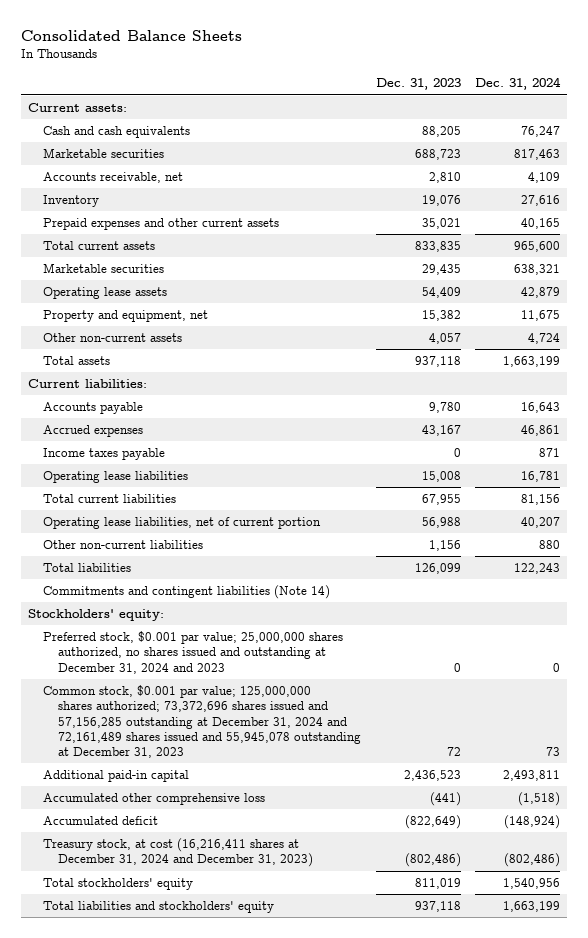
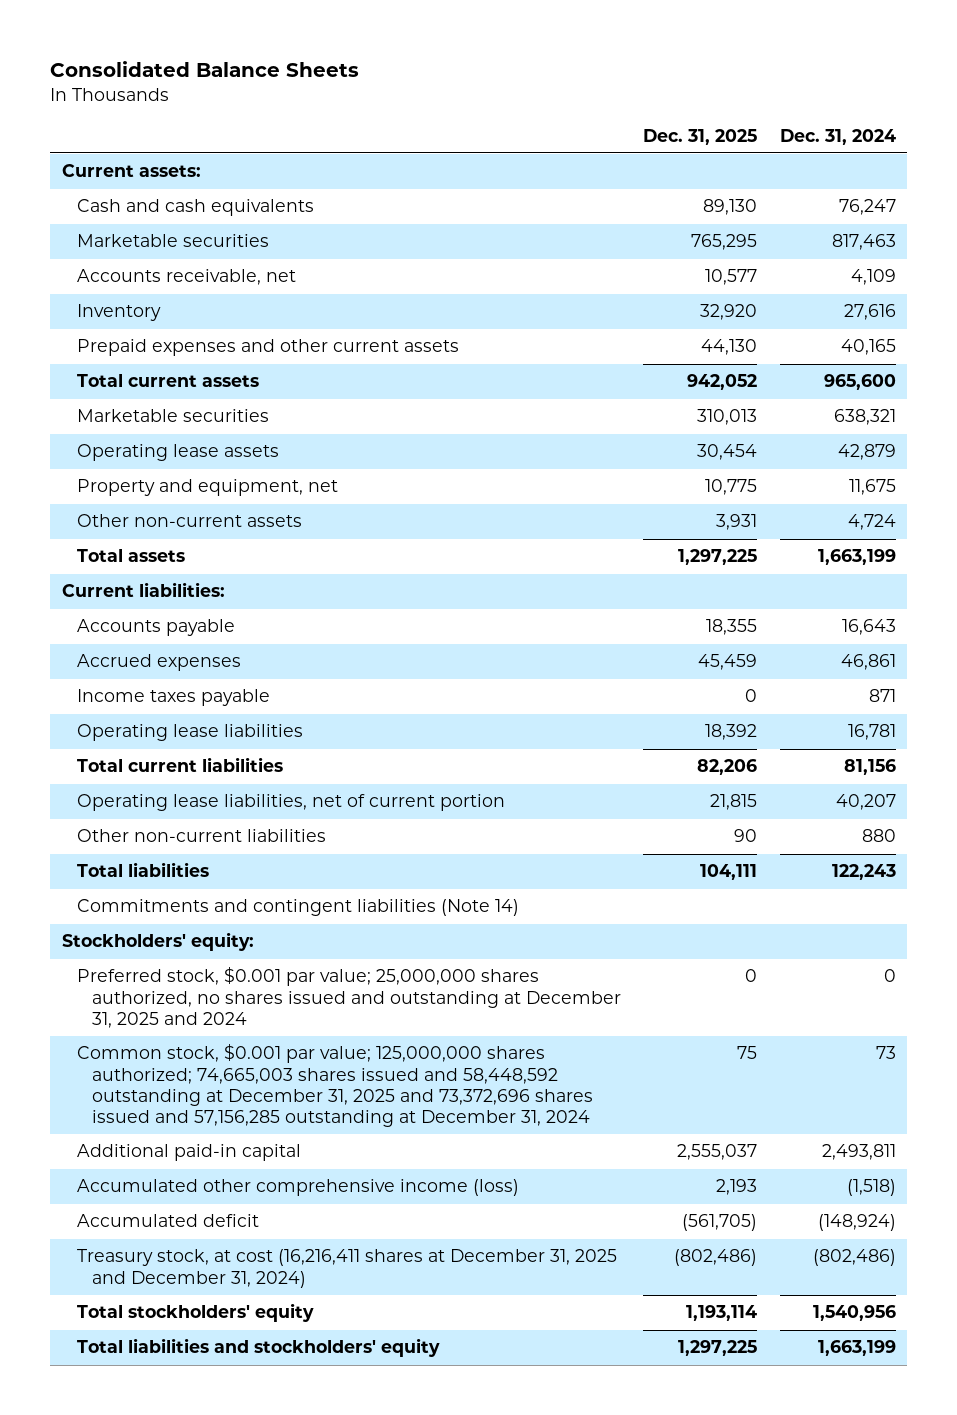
[375,78,461,91] Dec. 31, 2023 -> none
none -> [643,128,758,145] Dec. 31, 2025
[43,631,344,674] Preferred stock, $0.001 par value; 25,000,000 shares authorized, no shares issued and outstanding at December 31, 2024 and 2023 -> [76,967,621,1028] Preferred stock, $0.001 par value; 25,000,000 shares authorized, no shares issued and outstanding at December 31, 2025 and 2024
[43,685,362,759] Common stock, $0.001 par value; 125,000,000 shares authorized; 73,372,696 shares issued and 57,156,285 outstanding at December 31, 2024 and 72,161,489 shares issued and 55,945,078 outstanding at December 31, 2023 -> [76,1044,593,1127] Common stock, $0.001 par value; 125,000,000 shares authorized; 74,665,003 shares issued and 58,448,592 outstanding at December 31, 2025 and 73,372,696 shares issued and 57,156,285 outstanding at December 31, 2024
[43,793,266,806] Accumulated other comprehensive loss -> [76,1179,519,1197] Accumulated other comprehensive income (loss)
[43,838,314,868] Treasury stock, at cost (16,216,411 shares at December 31, 2024 and December 31, 2023) -> [76,1249,617,1288] Treasury stock, at cost (16,216,411 shares at December 31, 2025 and December 31, 2024)

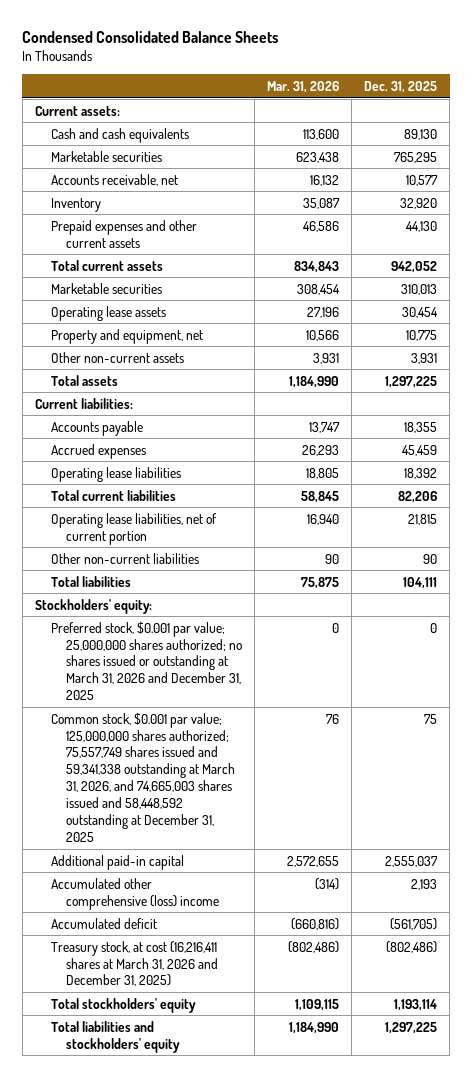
[50,61,360,78] Consolidated Balance Sheets -> [22,31,279,44] Condensed Consolidated Balance Sheets
[779,128,896,145] Dec. 31, 2024 -> none
none -> [267,81,340,94] Mar. 31, 2026
[76,689,270,707] Income taxes payable -> none
[76,899,519,917] Commitments and contingent liabilities (Note 14) -> none
[76,967,621,1028] Preferred stock, $0.001 par value; 25,000,000 shares authorized, no shares issued and outstanding at December 31, 2025 and 2024 -> [50,621,243,701] Preferred stock, $0.001 par value; 25,000,000 shares authorized; no shares issued or outstanding at March 31, 2026 and December 31, 2025
[76,1044,593,1127] Common stock, $0.001 par value; 125,000,000 shares authorized; 74,665,003 shares issued and 58,448,592 outstanding at December 31, 2025 and 73,372,696 shares issued and 57,156,285 outstanding at December 31, 2024 -> [50,712,236,843] Common stock, $0.001 par value; 125,000,000 shares authorized; 75,557,749 shares issued and 59,341,338 outstanding at March 31, 2026, and 74,665,003 shares issued and 58,448,592 outstanding at December 31, 2025
[76,1179,519,1197] Accumulated other comprehensive income (loss) -> [50,877,220,910] Accumulated other comprehensive (loss) income
[76,1249,617,1288] Treasury stock, at cost (16,216,411 shares at December 31, 2025 and December 31, 2024) -> [50,940,219,987] Treasury stock, at cost (16,216,411 shares at March 31, 2026 and December 31, 2025)

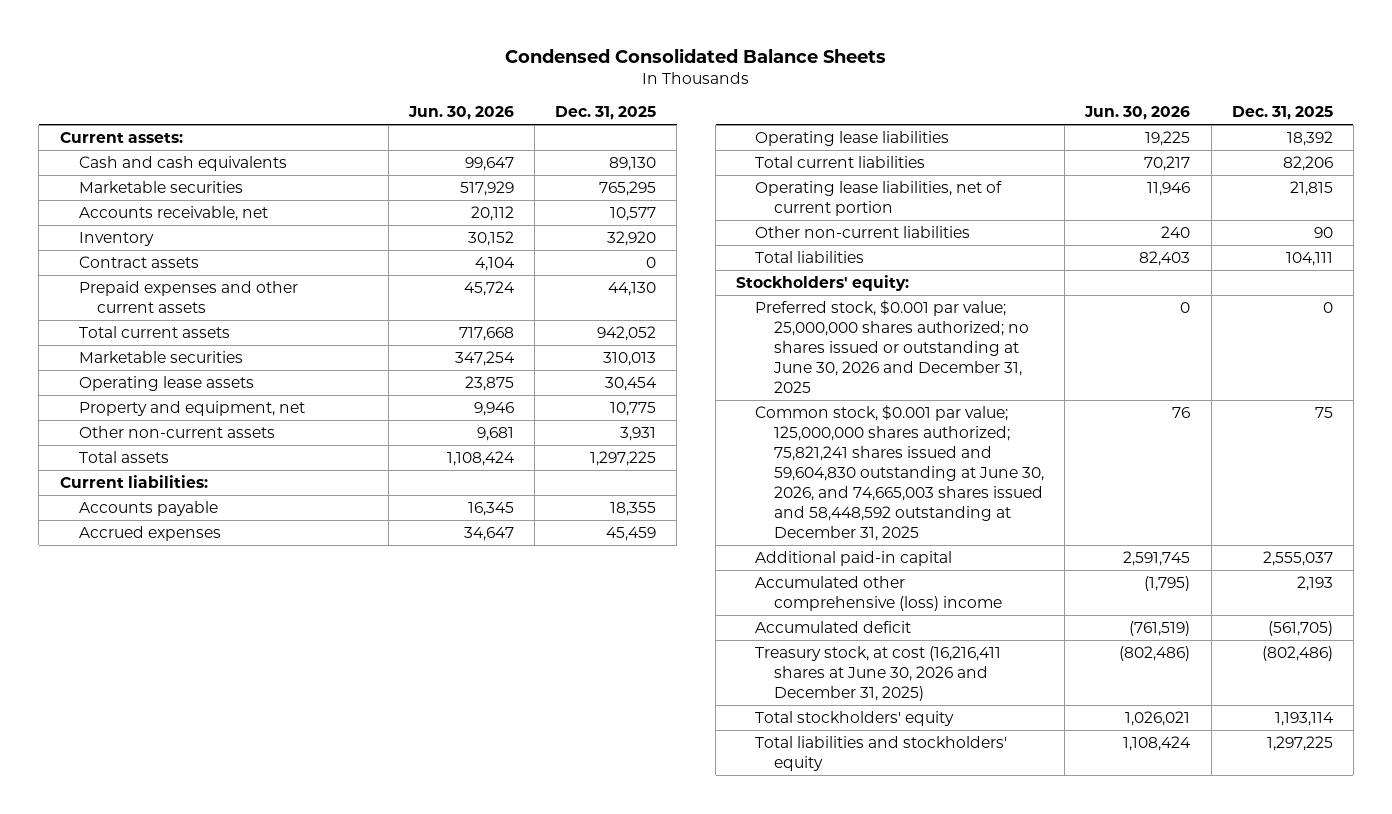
[267,81,340,94] Mar. 31, 2026 -> none
none -> [407,106,514,121] Jun. 30, 2026
none -> [78,255,199,268] Contract assets
[50,621,243,701] Preferred stock, $0.001 par value; 25,000,000 shares authorized; no shares issued or outstanding at March 31, 2026 and December 31, 2025 -> [755,299,1029,393] Preferred stock, $0.001 par value; 25,000,000 shares authorized; no shares issued or outstanding at June 30, 2026 and December 31, 2025
[50,712,236,843] Common stock, $0.001 par value; 125,000,000 shares authorized; 75,557,749 shares issued and 59,341,338 outstanding at March 31, 2026, and 74,665,003 shares issued and 58,448,592 outstanding at December 31, 2025 -> [755,404,1044,541] Common stock, $0.001 par value; 125,000,000 shares authorized; 75,821,241 shares issued and 59,604,830 outstanding at June 30, 2026, and 74,665,003 shares issued and 58,448,592 outstanding at December 31, 2025
[50,940,219,987] Treasury stock, at cost (16,216,411 shares at March 31, 2026 and December 31, 2025) -> [755,645,1002,701] Treasury stock, at cost (16,216,411 shares at June 30, 2026 and December 31, 2025)

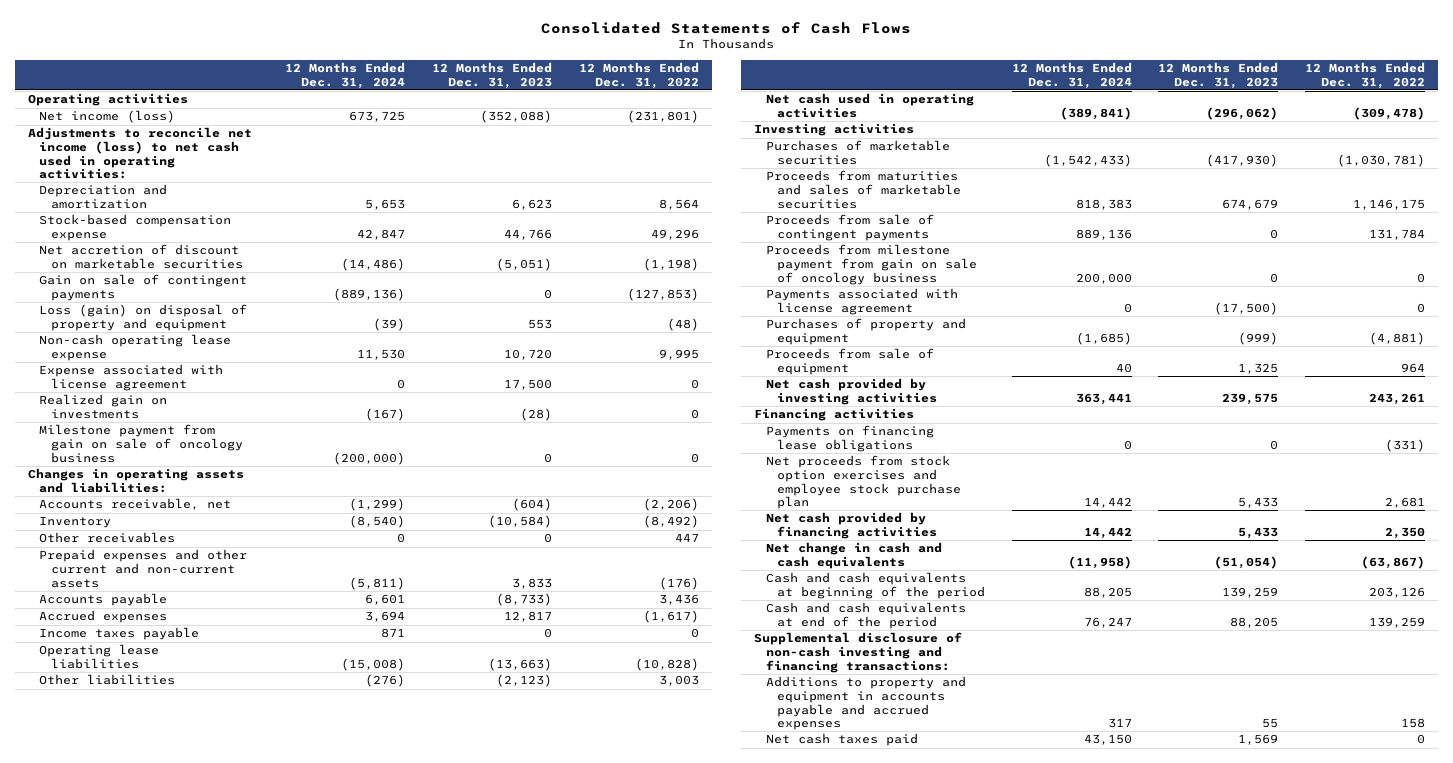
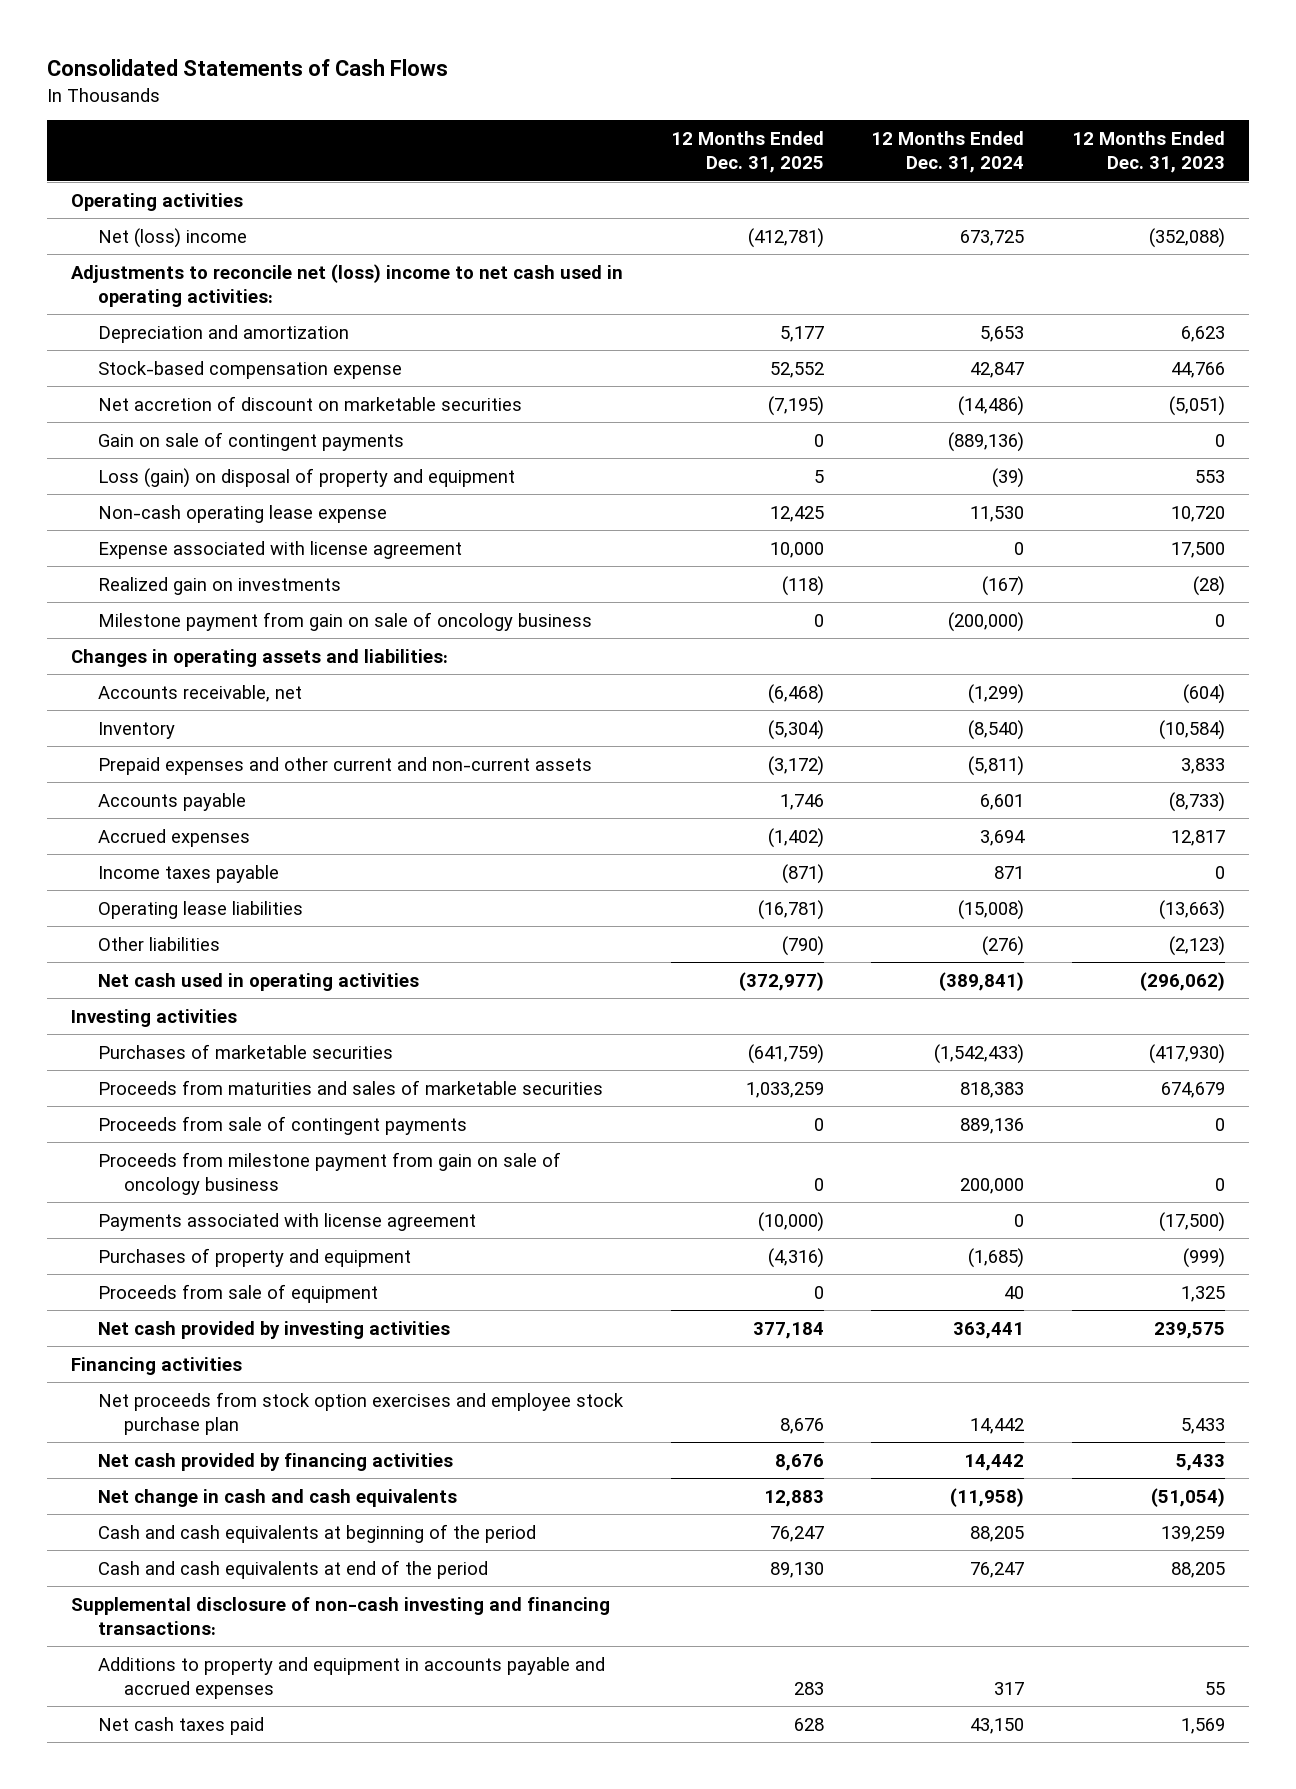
[578,62,699,89] 12 Months Ended Dec. 31, 2022 -> none
none -> [670,131,824,174] 12 Months Ended Dec. 31, 2025
[39,110,176,124] Net income (loss) -> [97,227,247,248] Net (loss) income
[27,127,252,180] Adjustments to reconcile net income (loss) to net cash used in operating activities: -> [71,263,624,307] Adjustments to reconcile net (loss) income to net cash used in operating activities:
[39,532,176,544] Other receivables -> none
[765,425,934,452] Payments on financing lease obligations -> none

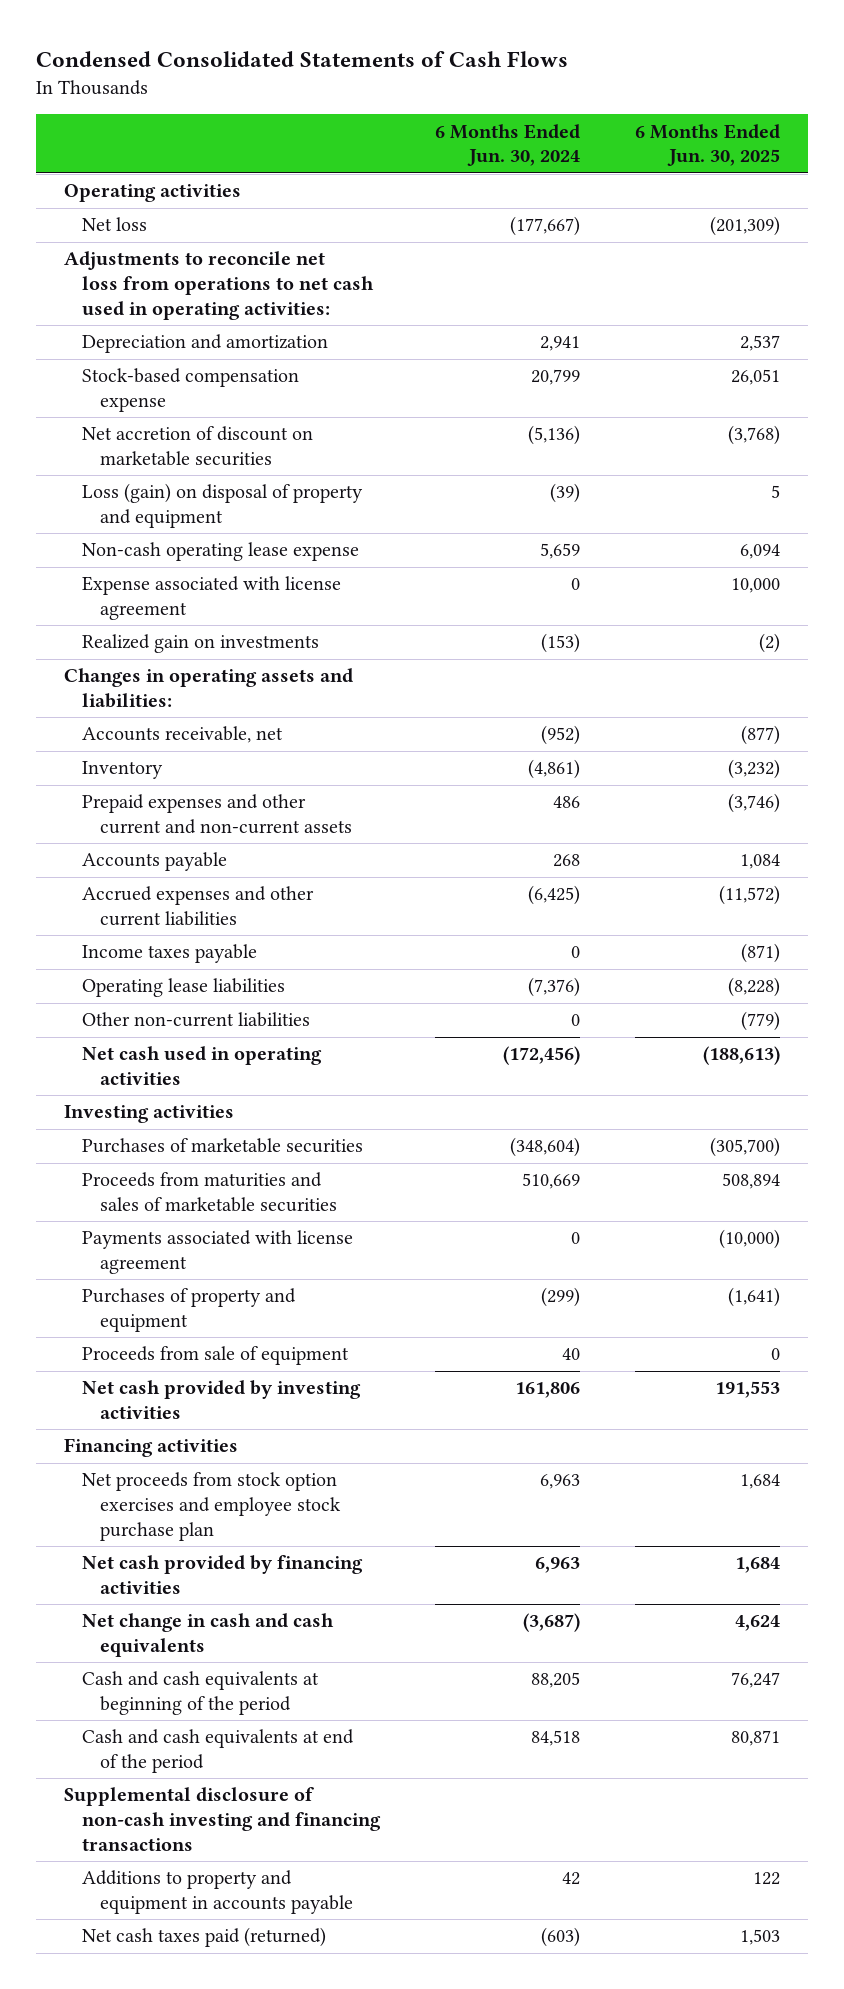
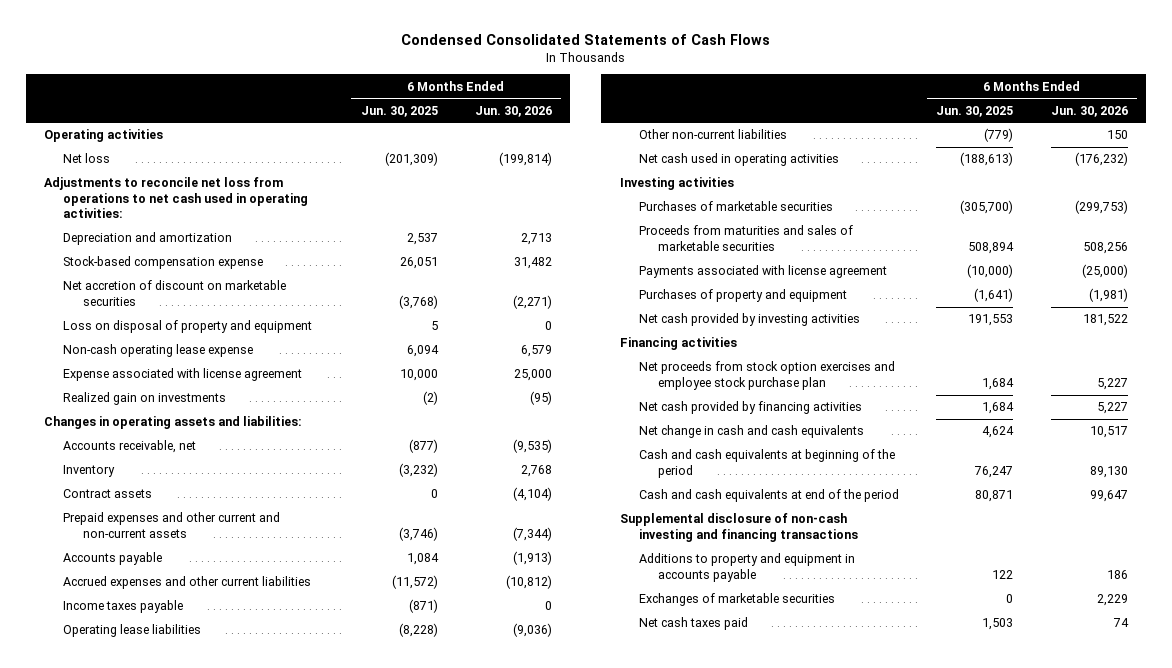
[434,123,580,167] 6 Months Ended Jun. 30, 2024 -> none
none -> [474,105,552,117] Jun. 30, 2026
[81,483,363,528] Loss (gain) on disposal of property and equipment -> [63,320,313,334] Loss on disposal of property and equipment
none -> [63,489,153,499] Contract assets
[81,1346,349,1366] Proceeds from sale of equipment -> none
none -> [639,593,836,607] Exchanges of marketable securities
[81,1927,326,1948] Net cash taxes paid (returned) -> [639,617,749,631] Net cash taxes paid

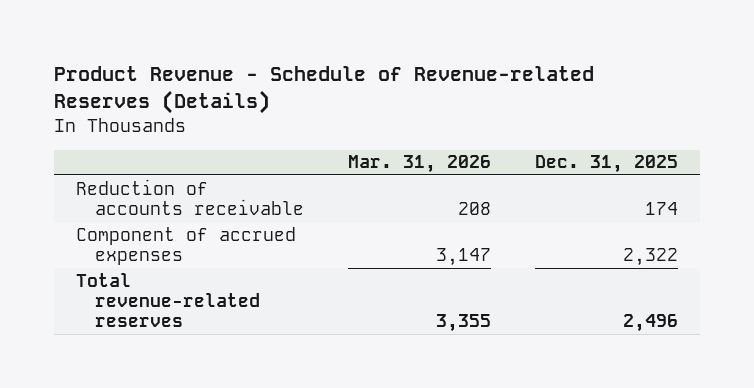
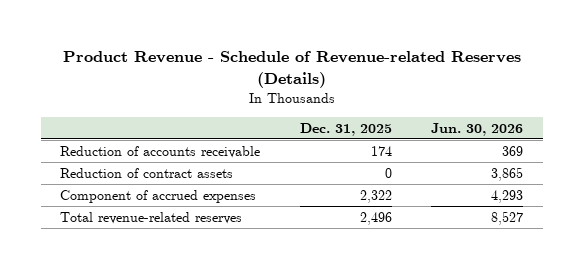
[348,155,492,174] Mar. 31, 2026 -> none
none -> [430,122,523,136] Jun. 30, 2026
none -> [60,167,234,178] Reduction of contract assets

